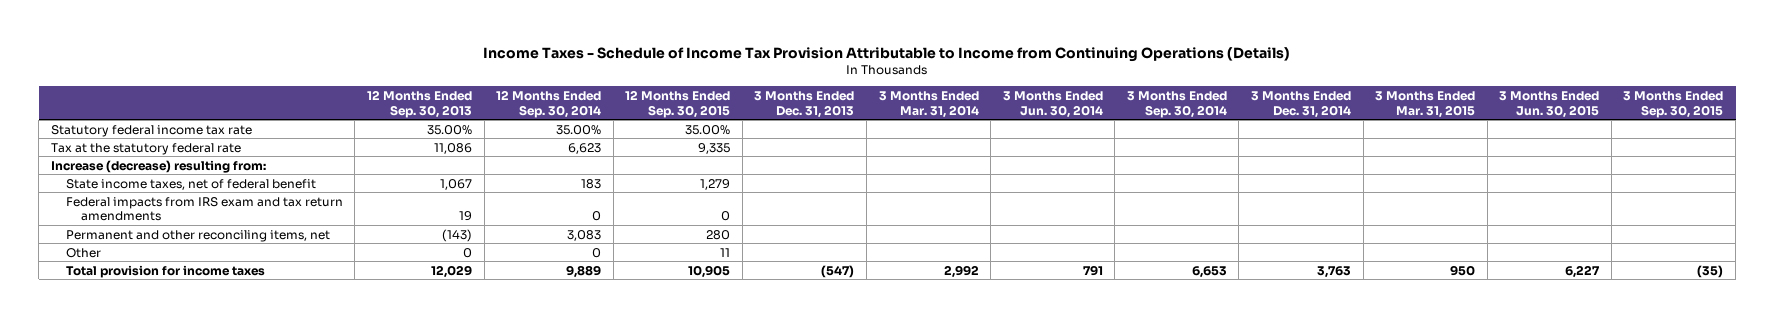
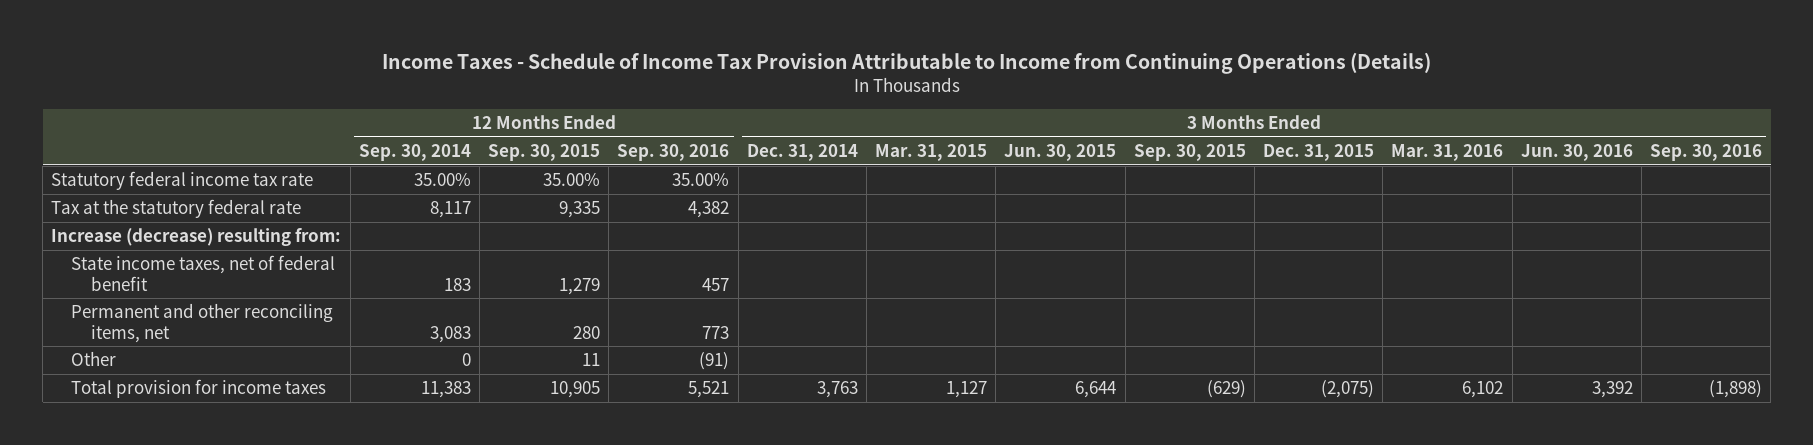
[367,89,473,118] 12 Months Ended Sep. 30, 2013 -> none
[754,90,855,118] 3 Months Ended Dec. 31, 2013 -> none
[878,90,979,118] 3 Months Ended Mar. 31, 2014 -> none
[1002,90,1103,118] 3 Months Ended Jun. 30, 2014 -> none
[1126,90,1227,118] 3 Months Ended Sep. 30, 2014 -> none
none -> [617,144,730,162] Sep. 30, 2016
none -> [1263,144,1375,162] Dec. 31, 2015
none -> [1391,144,1504,162] Mar. 31, 2016
none -> [1520,144,1633,162] Jun. 30, 2016
none -> [1650,144,1763,162] Sep. 30, 2016
[568,142,602,154] 6,623 -> [429,201,471,219] 8,117
[65,196,343,222] Federal impacts from IRS exam and tax return amendments -> none
[566,264,602,278] 9,889 -> [420,381,471,399] 11,383
[1450,264,1476,276] 950 -> [946,381,988,399] 1,127
[1565,264,1601,278] 6,227 -> [1075,381,1117,399] 6,644
[1697,264,1724,278] (35) -> [1206,380,1246,399] (629)

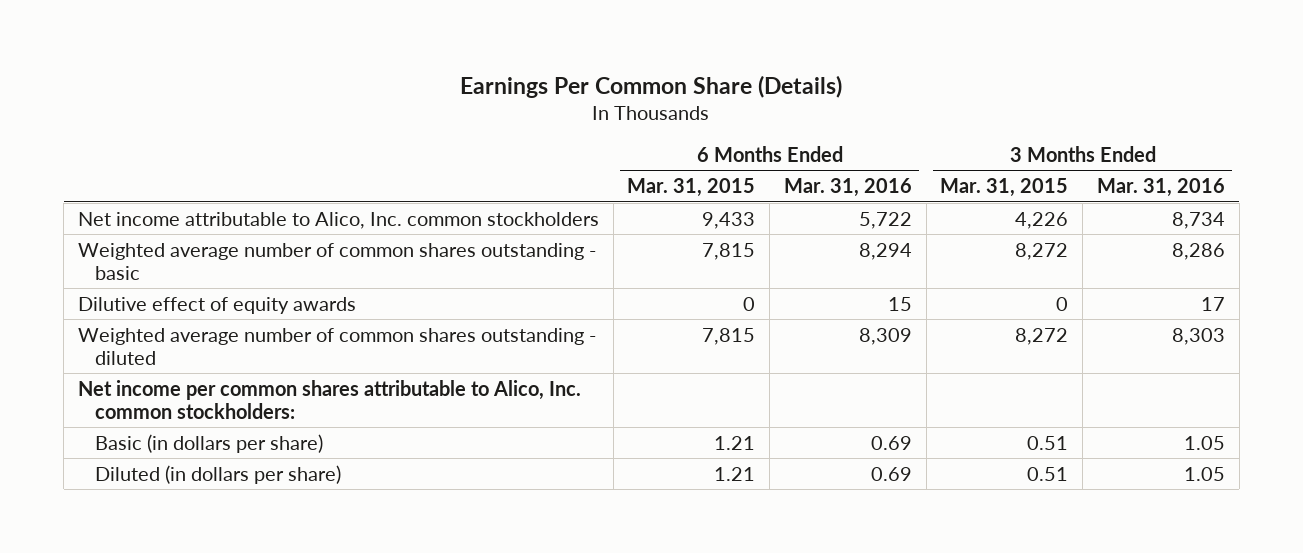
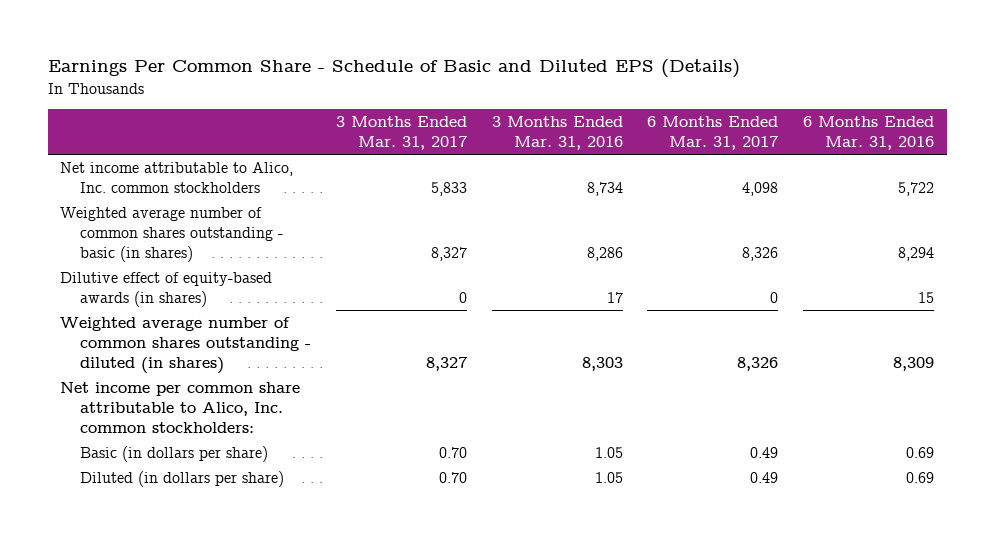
[460,75,843,99] Earnings Per Common Share (Details) -> [47,59,740,79] Earnings Per Common Share - Schedule of Basic and Diluted EPS (Details)
[627,178,756,198] Mar. 31, 2015 -> none
[940,178,1069,198] Mar. 31, 2015 -> none
none -> [335,116,467,151] 3 Months Ended Mar. 31, 2017
none -> [647,116,779,151] 6 Months Ended Mar. 31, 2017
[77,242,596,280] Weighted average number of common shares outstanding - basic -> [60,207,283,262] Weighted average number of common shares outstanding - basic (in shares)
[77,296,356,314] Dilutive effect of equity awards -> [60,272,273,308] Dilutive effect of equity-based awards (in shares)
[77,327,596,365] Weighted average number of common shares outstanding - diluted -> [60,317,311,374] Weighted average number of common shares outstanding - diluted (in shares)
[77,379,581,419] Net income per common shares attributable to Alico, Inc. common stockholders: -> [60,382,301,433] Net income per common share attributable to Alico, Inc. common stockholders:

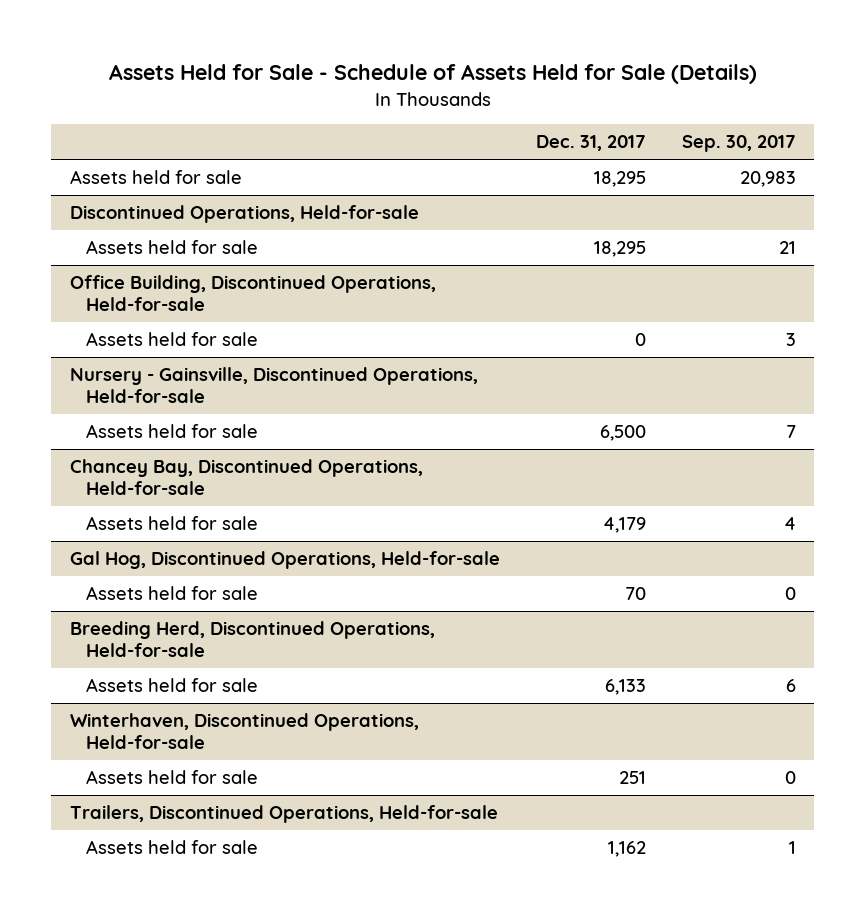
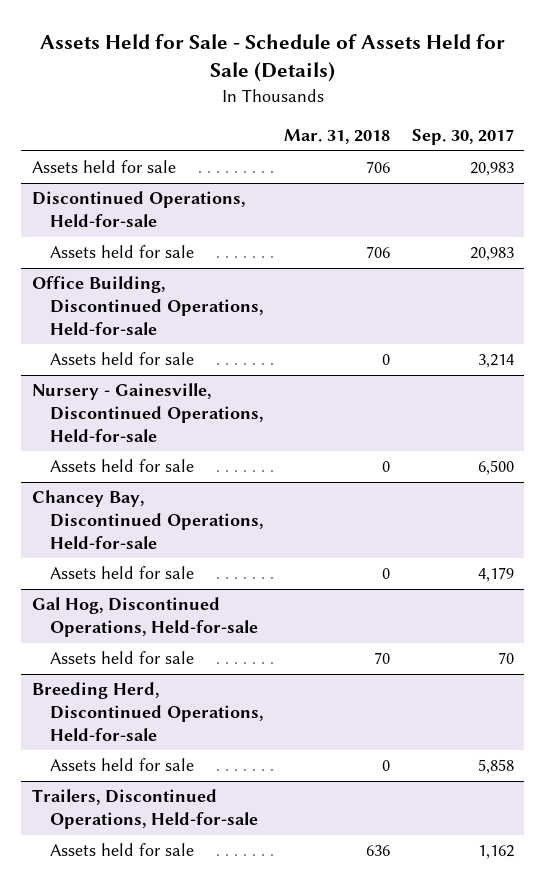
[535,135,646,152] Dec. 31, 2017 -> none
none -> [284,129,391,145] Mar. 31, 2018
[779,240,797,254] 21 -> [469,247,514,262] 20,983
[786,332,797,346] 3 -> [477,354,514,369] 3,214
[69,366,478,404] Nursery - Gainsville, Discontinued Operations, Held-for-sale -> [31,383,264,442] Nursery - Gainesville, Discontinued Operations, Held-for-sale
[786,424,797,438] 7 -> [477,460,514,476] 6,500
[784,516,797,530] 4 -> [477,567,514,583] 4,179
[785,586,797,600] 0 -> [497,652,514,665] 70
[69,712,419,750] Winterhaven, Discontinued Operations, Held-for-sale -> none
[86,769,259,784] Assets held for sale -> none
[786,678,797,692] 6 -> [477,759,514,775] 5,858
[789,840,797,854] 1 -> [477,845,514,860] 1,162

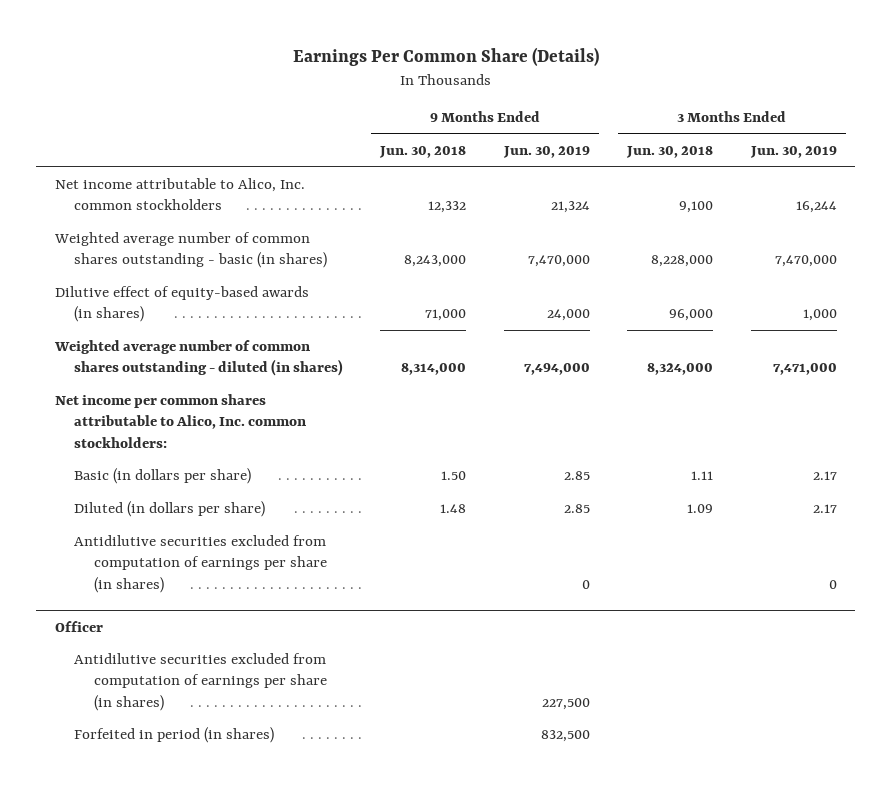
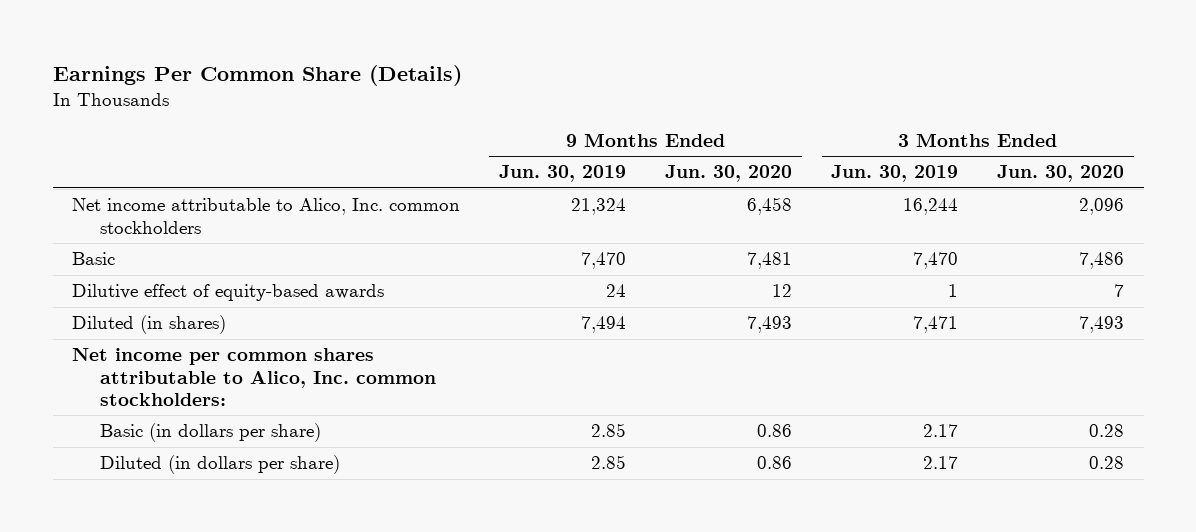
[379,146,467,159] Jun. 30, 2018 -> none
[626,146,714,159] Jun. 30, 2018 -> none
none -> [665,165,793,183] Jun. 30, 2020
none -> [997,165,1125,183] Jun. 30, 2020
[53,232,328,269] Weighted average number of common shares outstanding - basic (in shares) -> none
none -> [72,252,116,266] Basic
[54,286,309,323] Dilutive effect of equity-based awards (in shares) -> [72,284,385,302] Dilutive effect of equity-based awards
[546,309,590,322] 24,000 -> [606,284,627,298] 24
[802,309,837,322] 1,000 -> [948,284,959,298] 1
[53,340,344,377] Weighted average number of common shares outstanding - diluted (in shares) -> [72,315,227,335] Diluted (in shares)
[523,363,590,376] 7,494,000 -> [581,316,627,334] 7,494
[772,363,837,376] 7,471,000 -> [913,316,959,334] 7,471
[74,535,327,593] Antidilutive securities excluded from computation of earnings per share (in shares) -> none
[54,620,103,632] Officer -> none
[74,653,327,711] Antidilutive securities excluded from computation of earnings per share (in shares) -> none
[74,727,275,744] Forfeited in period (in shares) -> none

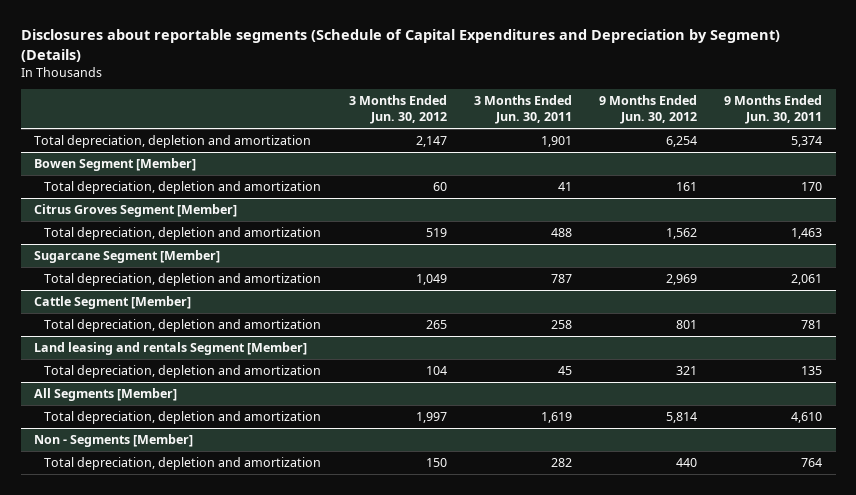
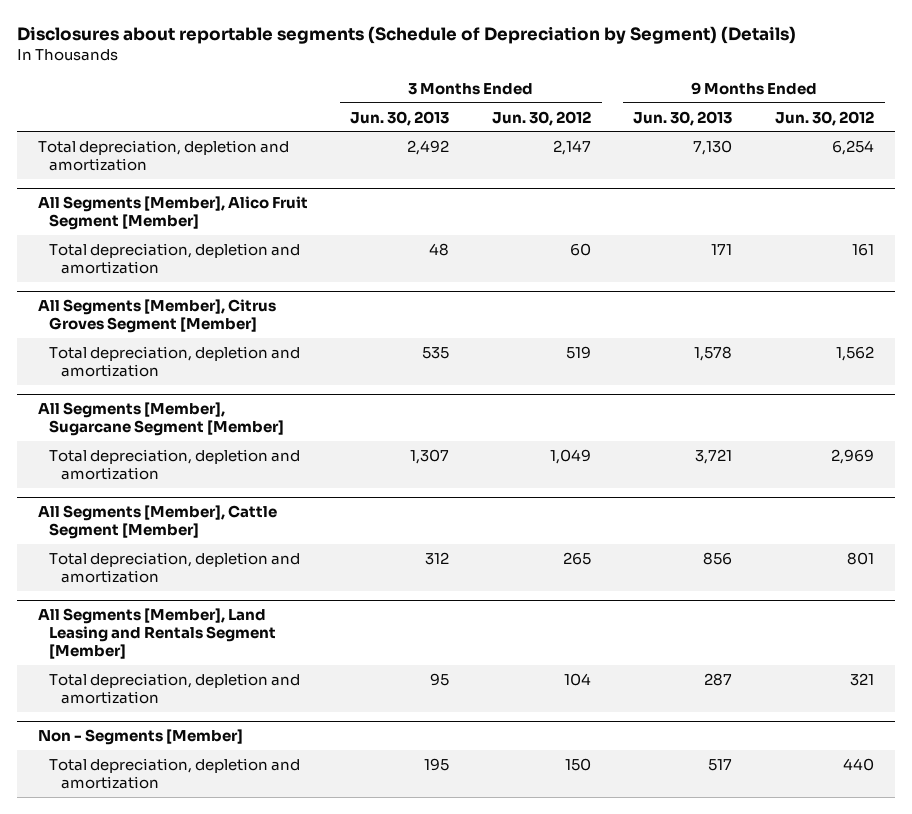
[20,29,780,62] Disclosures about reportable segments (Schedule of Capital Expenditures and Depreciation by Segment) (Details) -> [16,25,796,44] Disclosures about reportable segments (Schedule of Depreciation by Segment) (Details)
[473,95,572,125] 3 Months Ended Jun. 30, 2011 -> none
[724,95,823,125] 9 Months Ended Jun. 30, 2011 -> none
none -> [350,110,450,126] Jun. 30, 2013
none -> [633,110,733,126] Jun. 30, 2013
[34,158,197,172] Bowen Segment [Member] -> none
none -> [37,195,308,231] All Segments [Member], Alico Fruit Segment [Member]
[34,204,238,218] Citrus Groves Segment [Member] -> [37,298,276,334] All Segments [Member], Citrus Groves Segment [Member]
[34,250,221,264] Sugarcane Segment [Member] -> [37,401,285,437] All Segments [Member], Sugarcane Segment [Member]
[34,296,192,310] Cattle Segment [Member] -> [37,504,277,540] All Segments [Member], Cattle Segment [Member]
[34,342,308,356] Land leasing and rentals Segment [Member] -> [37,607,277,660] All Segments [Member], Land Leasing and Rentals Segment [Member]
[34,388,178,402] All Segments [Member] -> none
[44,411,322,425] Total depreciation, depletion and amortization -> none

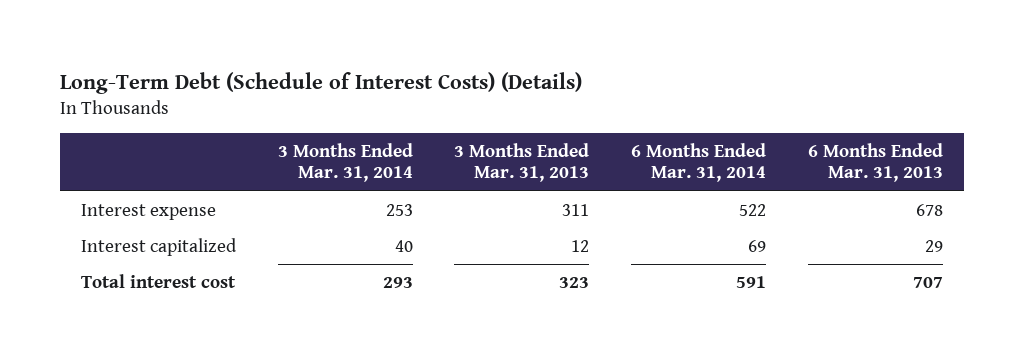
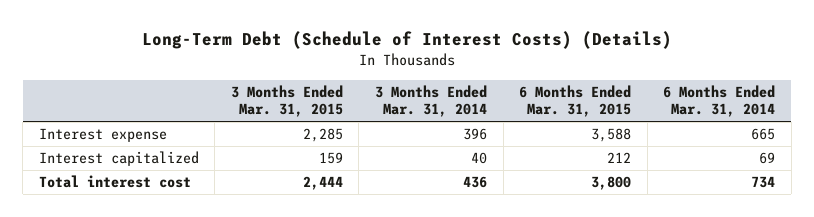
[454,142,590,183] 3 Months Ended Mar. 31, 2013 -> none
[807,142,943,183] 6 Months Ended Mar. 31, 2013 -> none
none -> [230,84,343,118] 3 Months Ended Mar. 31, 2015
none -> [519,84,632,118] 6 Months Ended Mar. 31, 2015
[385,203,413,216] 253 -> [463,128,488,141] 396
[739,203,767,216] 522 -> [751,128,776,141] 665
[382,276,413,288] 293 -> [463,176,488,189] 436
[736,275,767,288] 591 -> [751,176,776,189] 734

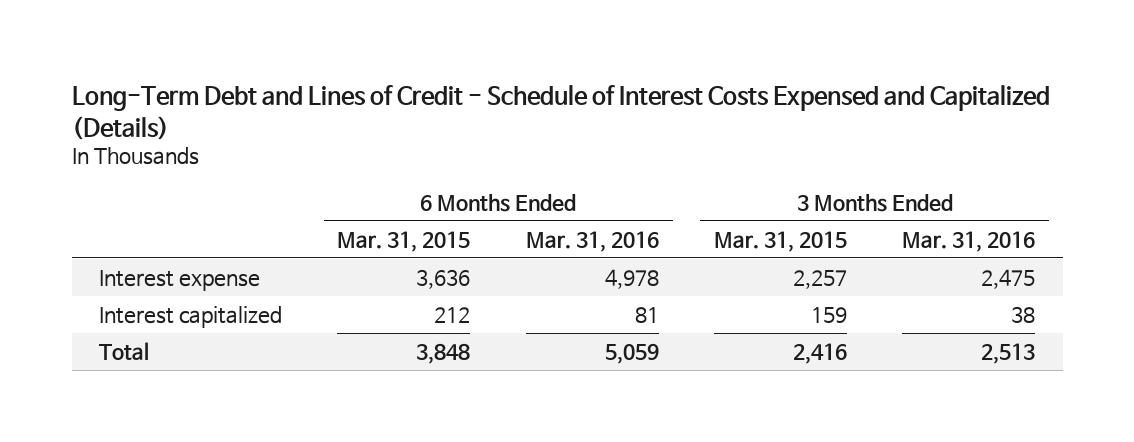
[142,31,673,50] Long-Term Debt (Schedule of Interest Costs) (Details) -> [71,84,1050,140] Long-Term Debt and Lines of Credit - Schedule of Interest Costs Expensed and Capitalized (Details)
[375,84,488,118] 3 Months Ended Mar. 31, 2014 -> none
[663,84,776,118] 6 Months Ended Mar. 31, 2014 -> none
none -> [525,230,659,252] Mar. 31, 2016
none -> [902,230,1036,252] Mar. 31, 2016
[302,128,343,143] 2,285 -> [792,269,847,289] 2,257
[591,128,632,143] 3,588 -> [416,268,471,289] 3,636
[38,175,191,189] Total interest cost -> [99,341,150,360] Total
[302,176,343,191] 2,444 -> [792,342,847,364] 2,416
[591,176,632,191] 3,800 -> [416,342,471,364] 3,848

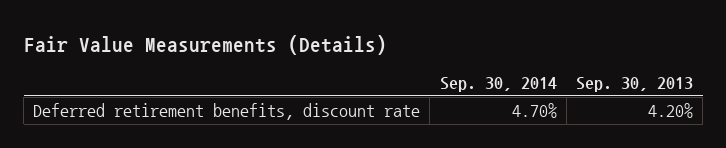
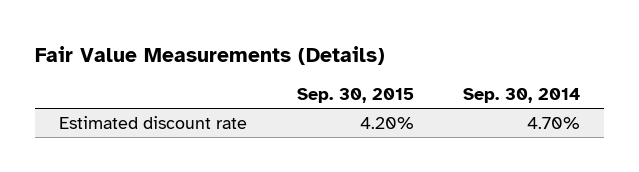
[576,77,694,93] Sep. 30, 2013 -> none
none -> [296,88,414,104] Sep. 30, 2015
[33,103,421,121] Deferred retirement benefits, discount rate -> [59,115,248,129] Estimated discount rate

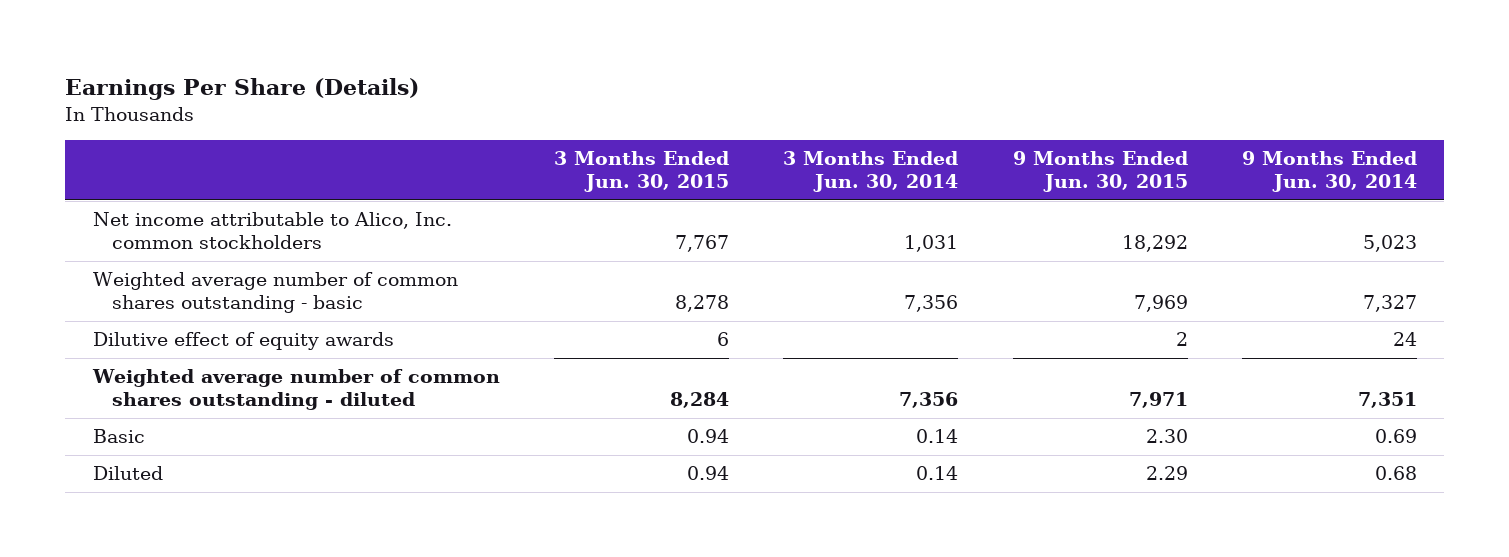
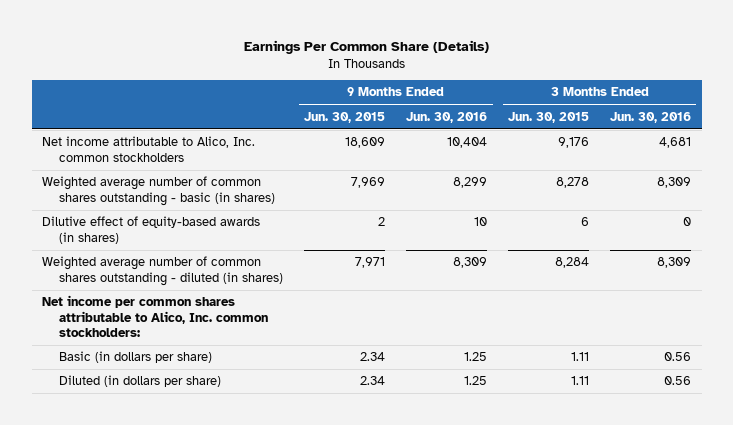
[65,77,420,100] Earnings Per Share (Details) -> [243,39,489,54] Earnings Per Common Share (Details)
[783,151,959,193] 3 Months Ended Jun. 30, 2014 -> none
[1241,151,1417,193] 9 Months Ended Jun. 30, 2014 -> none
none -> [406,111,488,123] Jun. 30, 2016
none -> [610,111,692,123] Jun. 30, 2016
[674,235,729,253] 7,767 -> [558,137,590,149] 9,176
[1121,235,1188,253] 18,292 -> [345,137,386,149] 18,609
[92,272,458,314] Weighted average number of common shares outstanding - basic -> [42,176,276,206] Weighted average number of common shares outstanding - basic (in shares)
[92,332,394,351] Dilutive effect of equity awards -> [42,216,261,244] Dilutive effect of equity-based awards (in shares)
[91,369,500,411] Weighted average number of common shares outstanding - diluted -> [42,256,284,286] Weighted average number of common shares outstanding - diluted (in shares)
none -> [42,295,269,338] Net income per common shares attributable to Alico, Inc. common stockholders:
[92,429,145,444] Basic -> [59,351,213,364] Basic (in dollars per share)
[686,429,729,444] 0.94 -> [571,352,590,362] 1.11
[1145,429,1188,444] 2.30 -> [360,352,386,362] 2.34
[92,466,163,481] Diluted -> [59,375,222,388] Diluted (in dollars per share)
[686,466,729,481] 0.94 -> [571,376,590,386] 1.11
[1145,466,1188,481] 2.29 -> [360,376,386,386] 2.34

